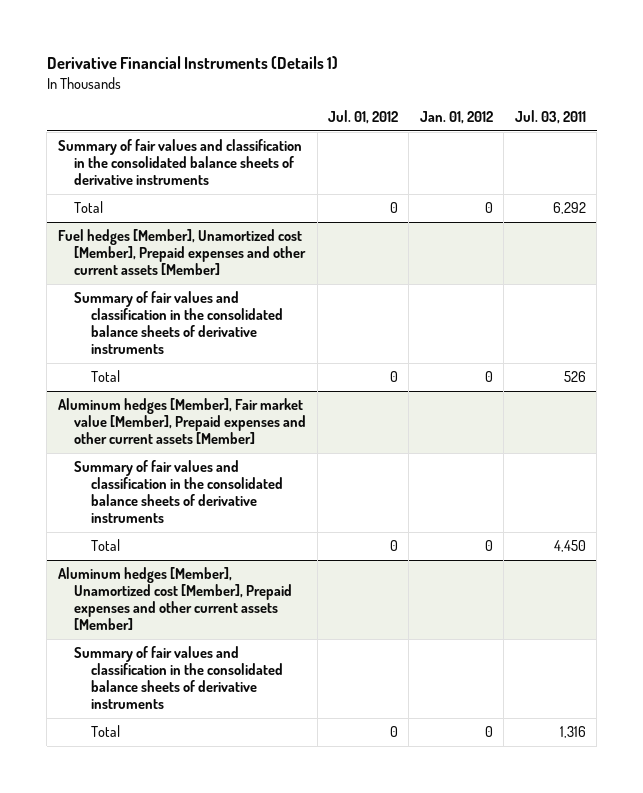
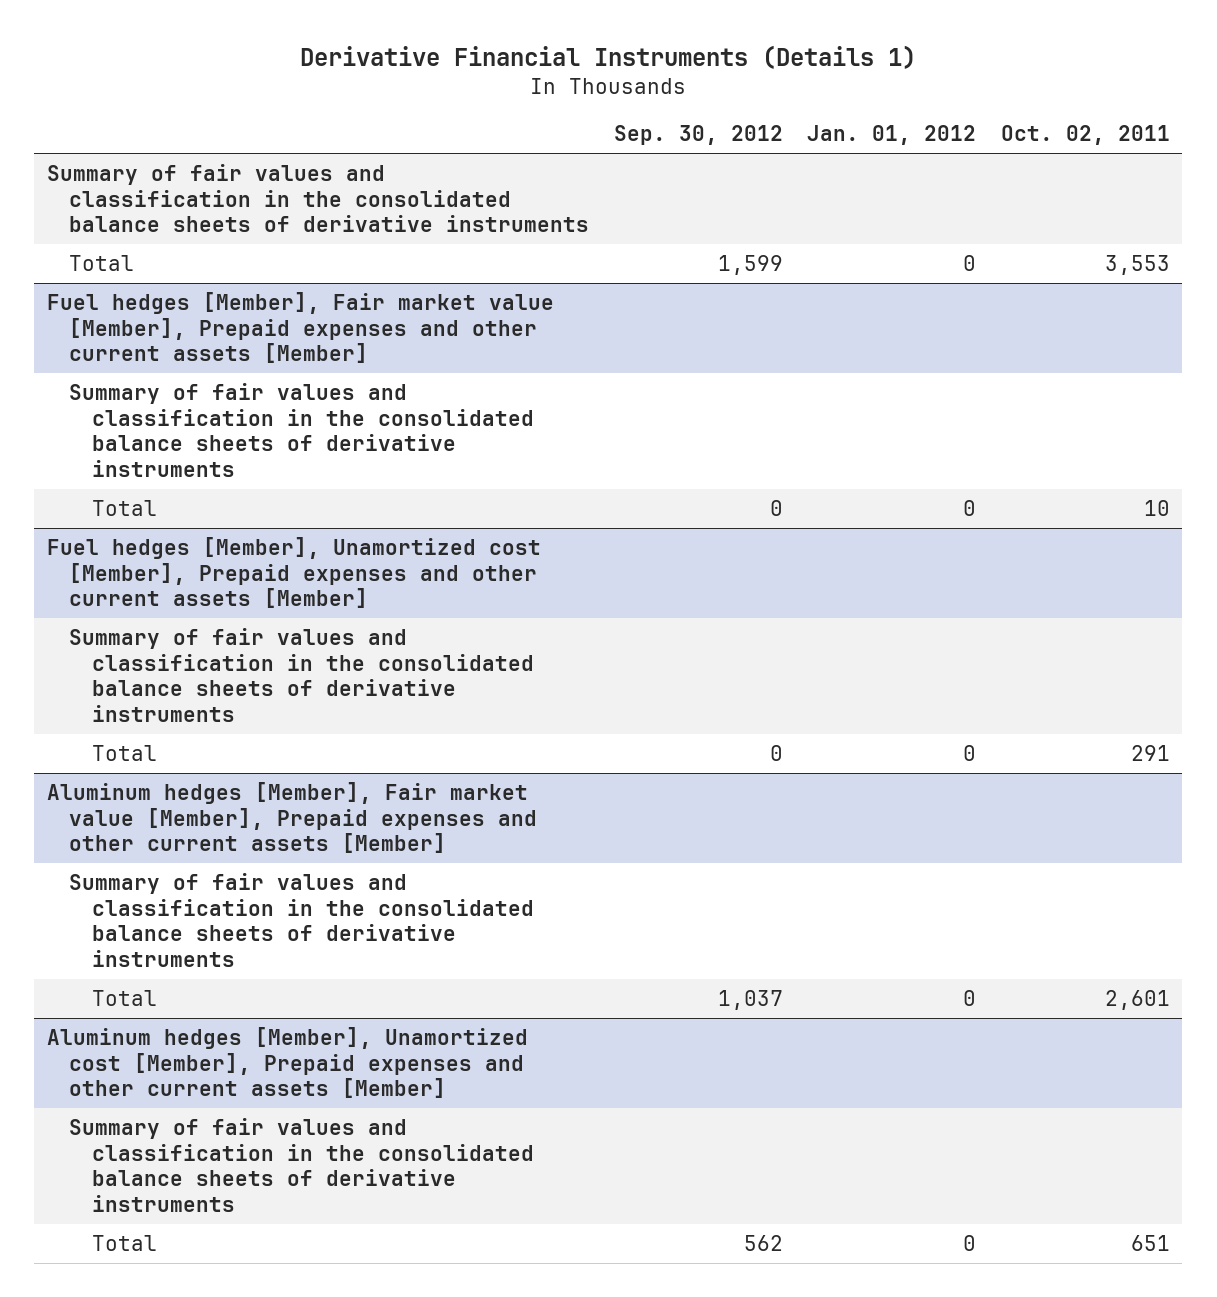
[328,110,399,125] Jul. 01, 2012 -> none
[514,110,586,125] Jul. 03, 2011 -> none
none -> [613,125,783,146] Sep. 30, 2012
none -> [1000,125,1170,146] Oct. 02, 2011
none -> [46,291,554,364] Fuel hedges [Member], Fair market value [Member], Prepaid expenses and other current assets [Member]
none -> [69,382,535,477] Summary of fair values and classification in the consolidated balance sheets of derivative instruments
none -> [92,499,158,516] Total

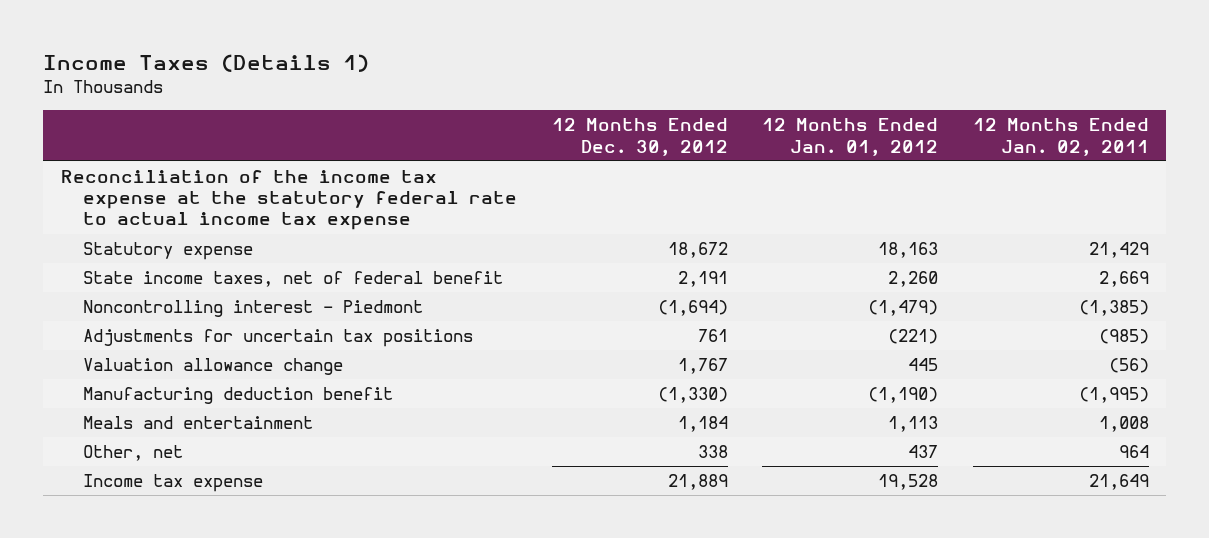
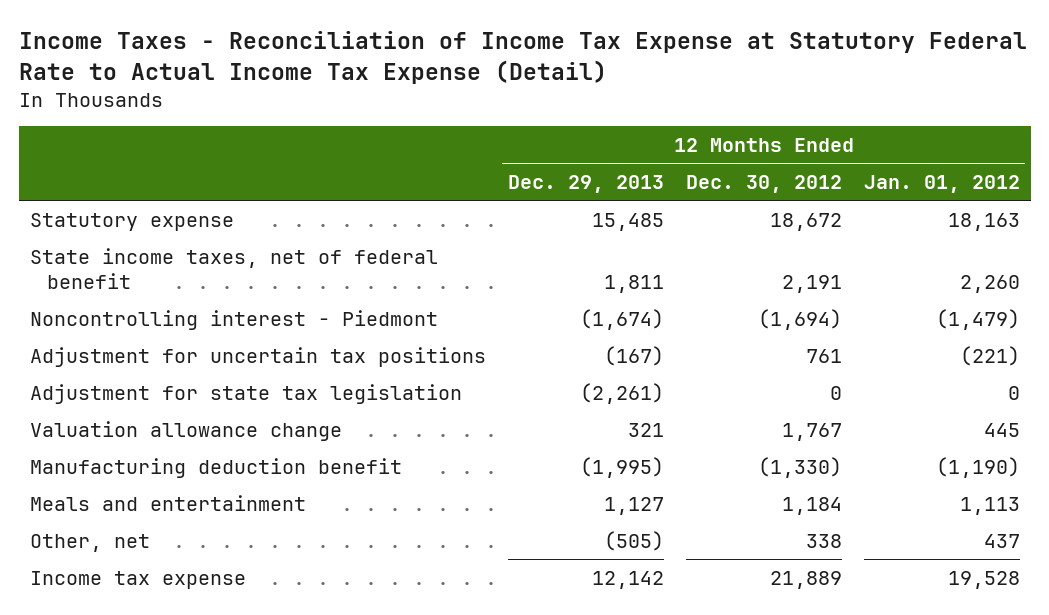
[43,53,370,72] Income Taxes (Details 1) -> [18,31,1027,84] Income Taxes - Reconciliation of Income Tax Expense at Statutory Federal Rate to Actual Income Tax Expense (Detail)
[972,118,1149,156] 12 Months Ended Jan. 02, 2011 -> none
none -> [507,174,664,193] Dec. 29, 2013
[60,170,518,231] Reconciliation of the income tax expense at the statutory federal rate to actual income tax expense -> none
[83,329,474,348] Adjustments for uncertain tax positions -> [29,346,486,367] Adjustment for uncertain tax positions
none -> [29,383,462,404] Adjustment for state tax legislation

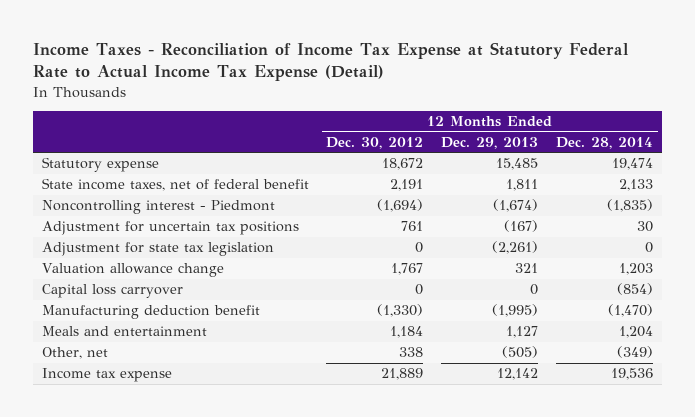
[863,174,1020,193] Jan. 01, 2012 -> none
none -> [556,136,654,149] Dec. 28, 2014
none -> [41,284,183,299] Capital loss carryover

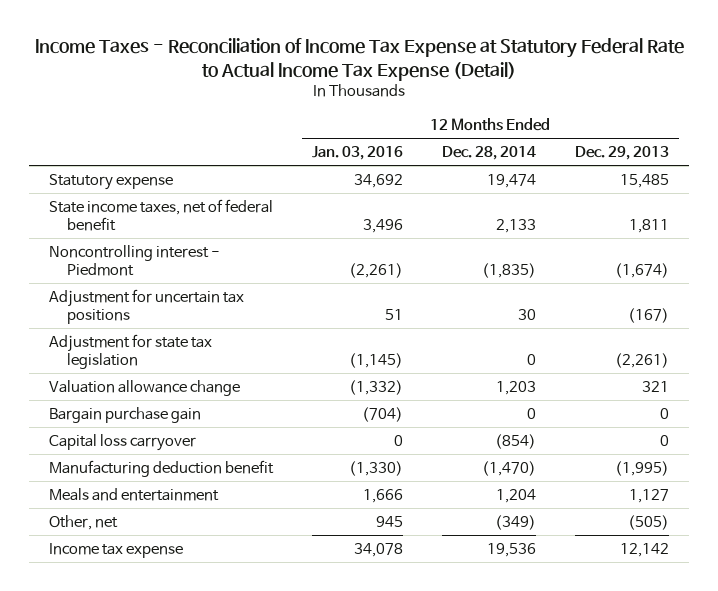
[326,136,424,149] Dec. 30, 2012 -> none
none -> [311,146,403,161] Jan. 03, 2016
none -> [48,406,201,423] Bargain purchase gain

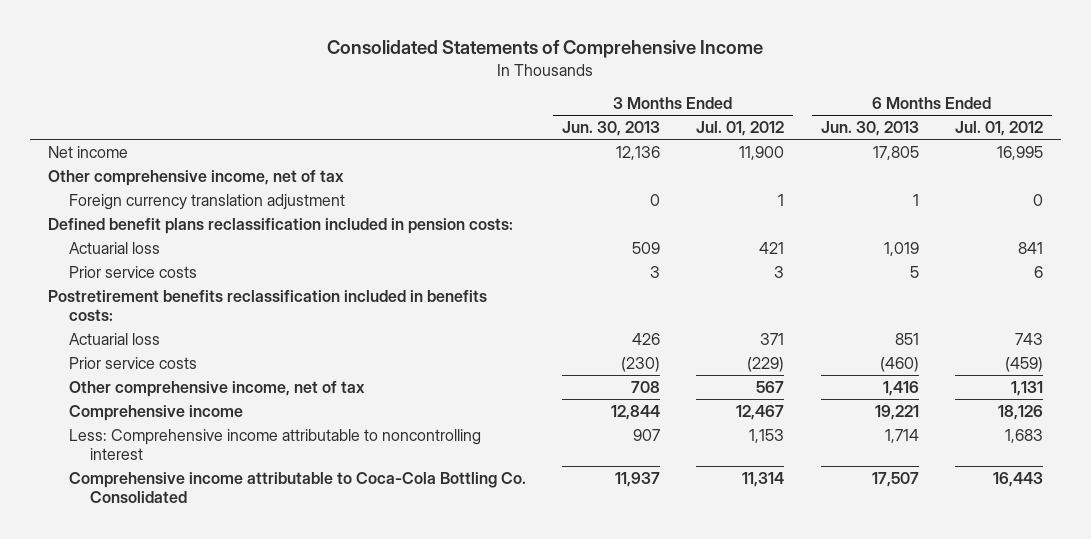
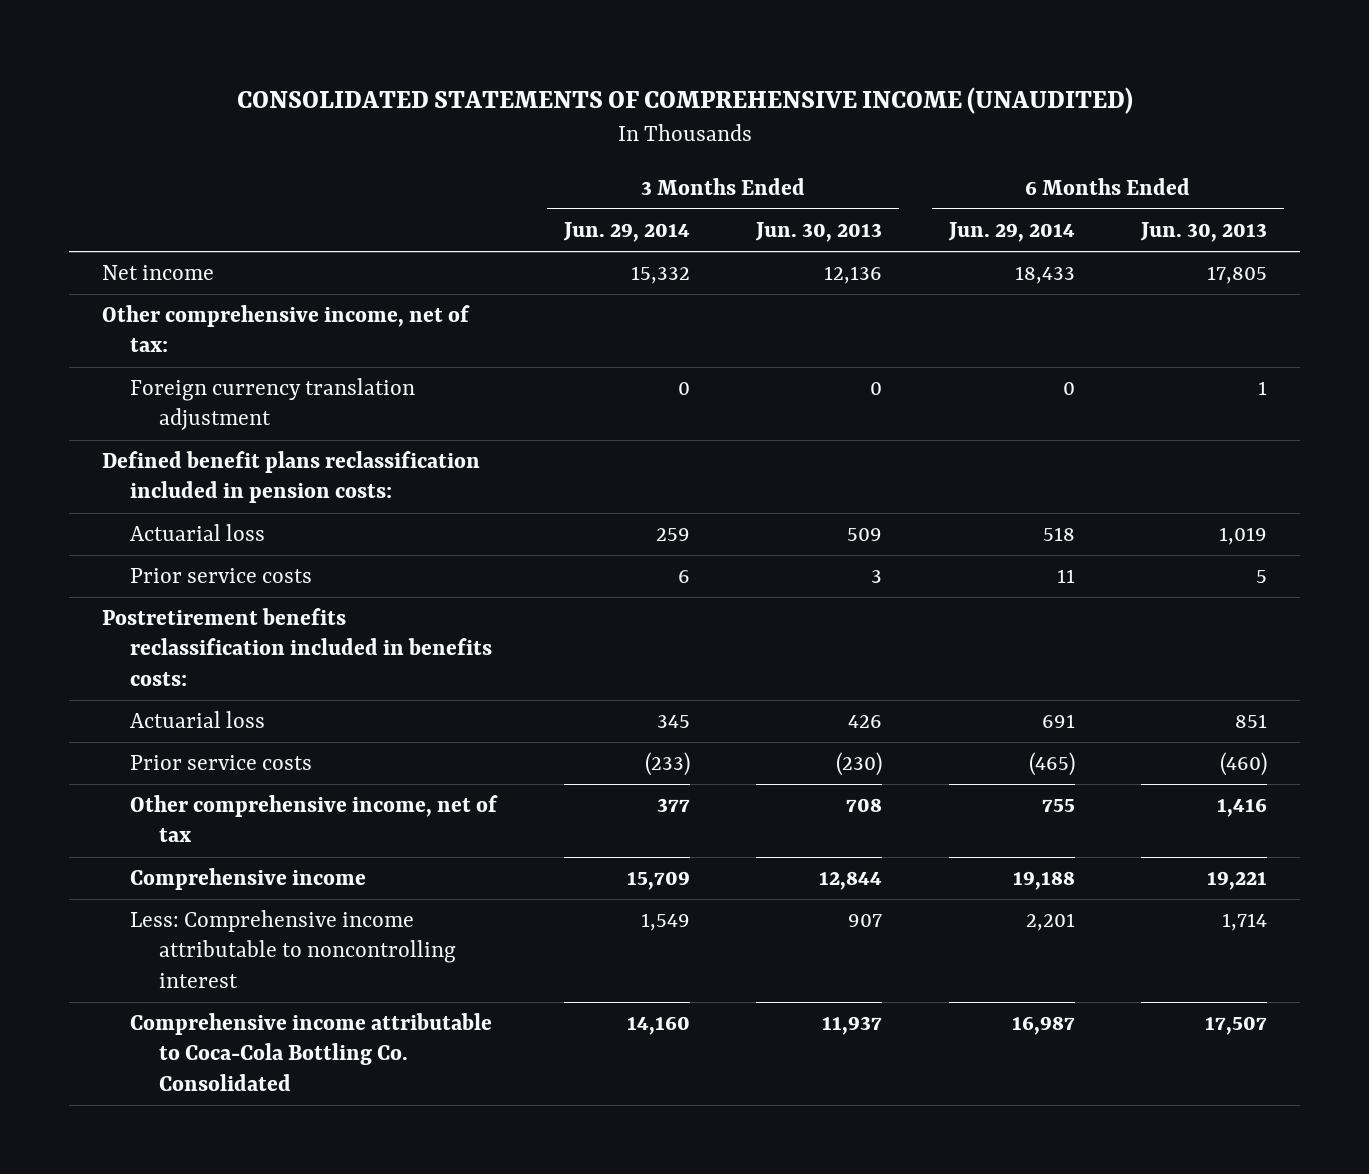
[327,40,764,59] Consolidated Statements of Comprehensive Income -> [236,86,1133,114] CONSOLIDATED STATEMENTS OF COMPREHENSIVE INCOME (UNAUDITED)
[696,121,785,137] Jul. 01, 2012 -> none
[955,121,1044,137] Jul. 01, 2012 -> none
none -> [562,222,690,243] Jun. 29, 2014
none -> [947,222,1075,243] Jun. 29, 2014
[47,169,344,186] Other comprehensive income, net of tax -> [101,305,470,353] Other comprehensive income, net of tax:

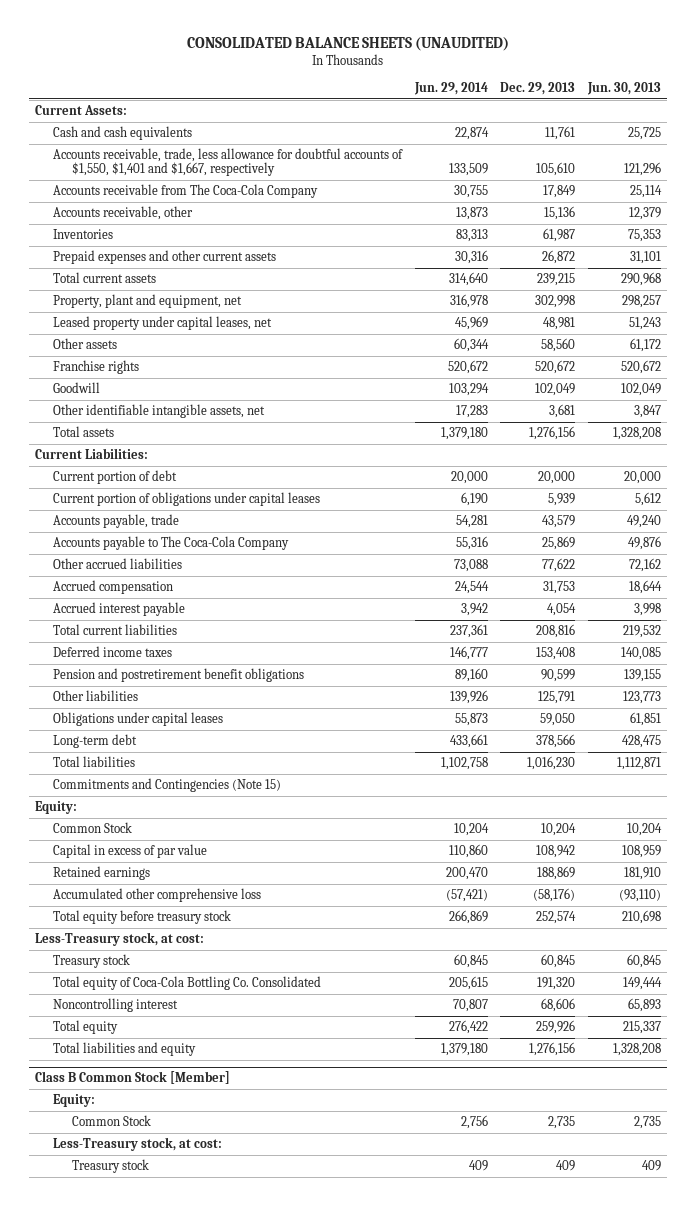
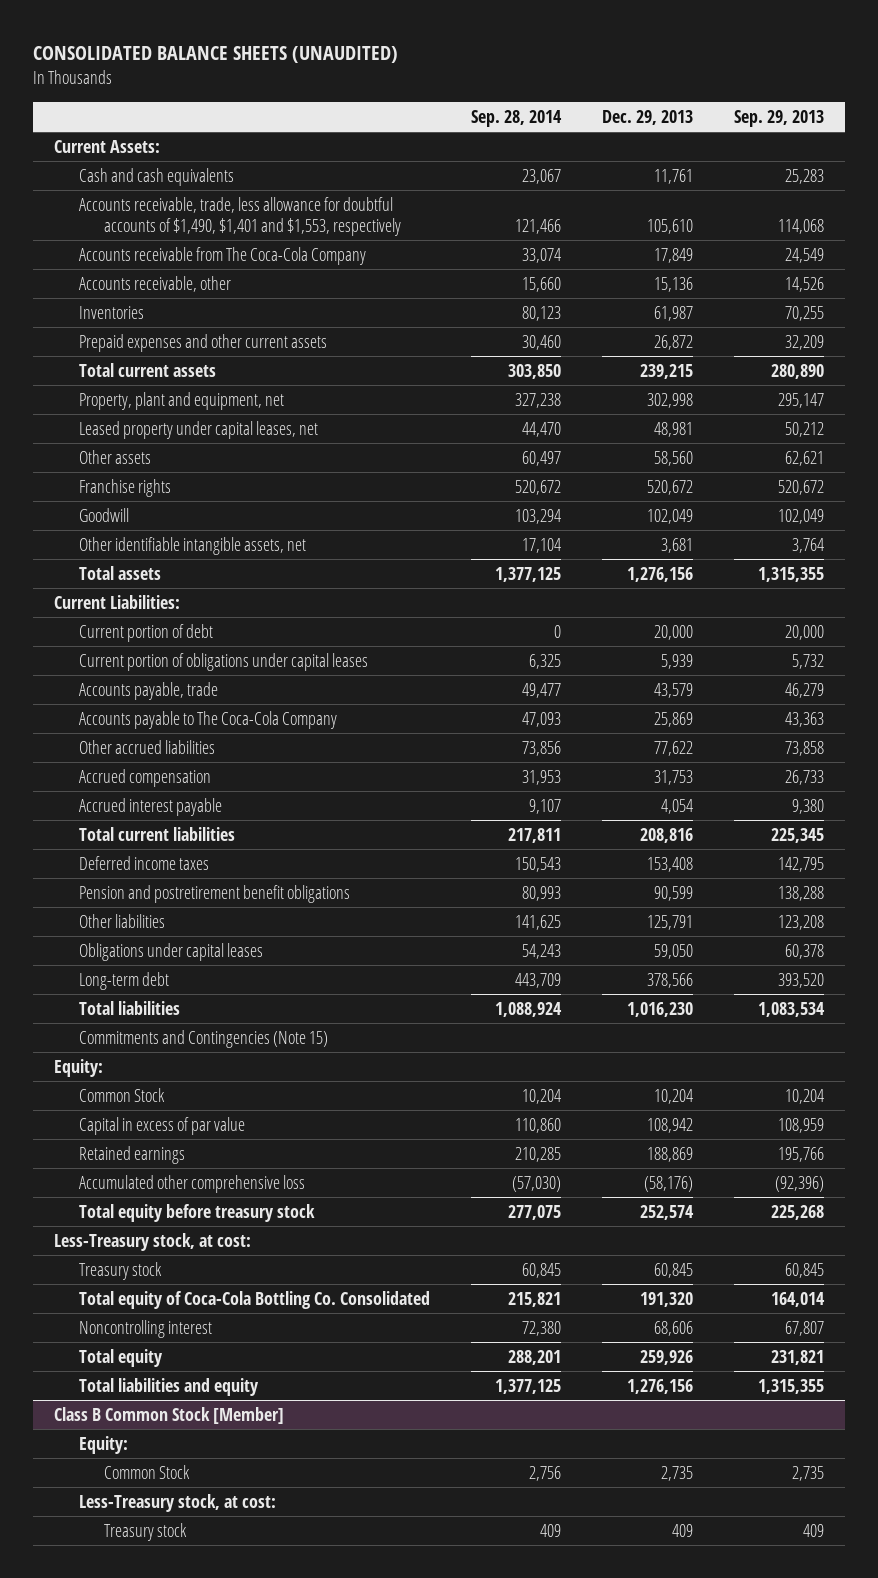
[413,82,488,96] Jun. 29, 2014 -> none
[586,82,661,96] Jun. 30, 2013 -> none
none -> [470,109,562,127] Sep. 28, 2014
none -> [734,109,825,127] Sep. 29, 2013
[53,147,404,177] Accounts receivable, trade, less allowance for doubtful accounts of $1,550, $1,401 and $1,667, respectively -> [78,196,401,236] Accounts receivable, trade, less allowance for doubtful accounts of $1,490, $1,401 and $1,553, respectively

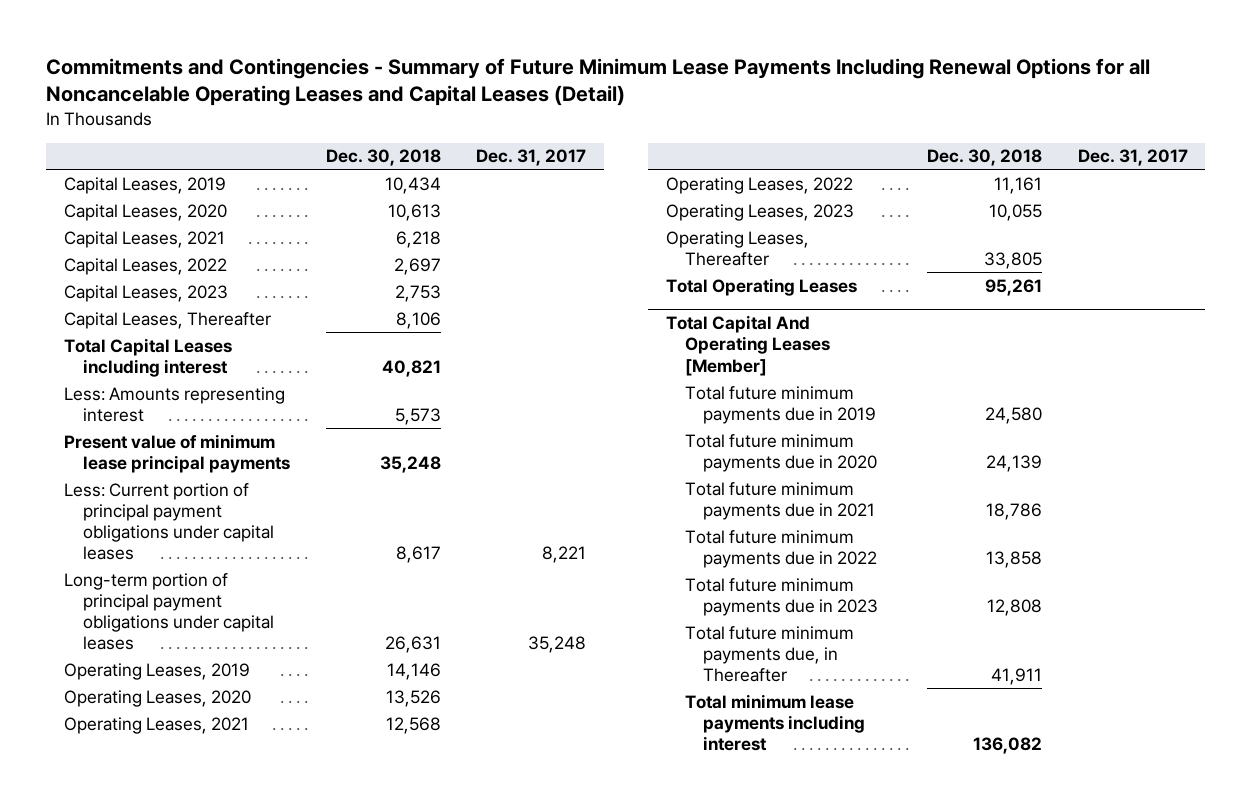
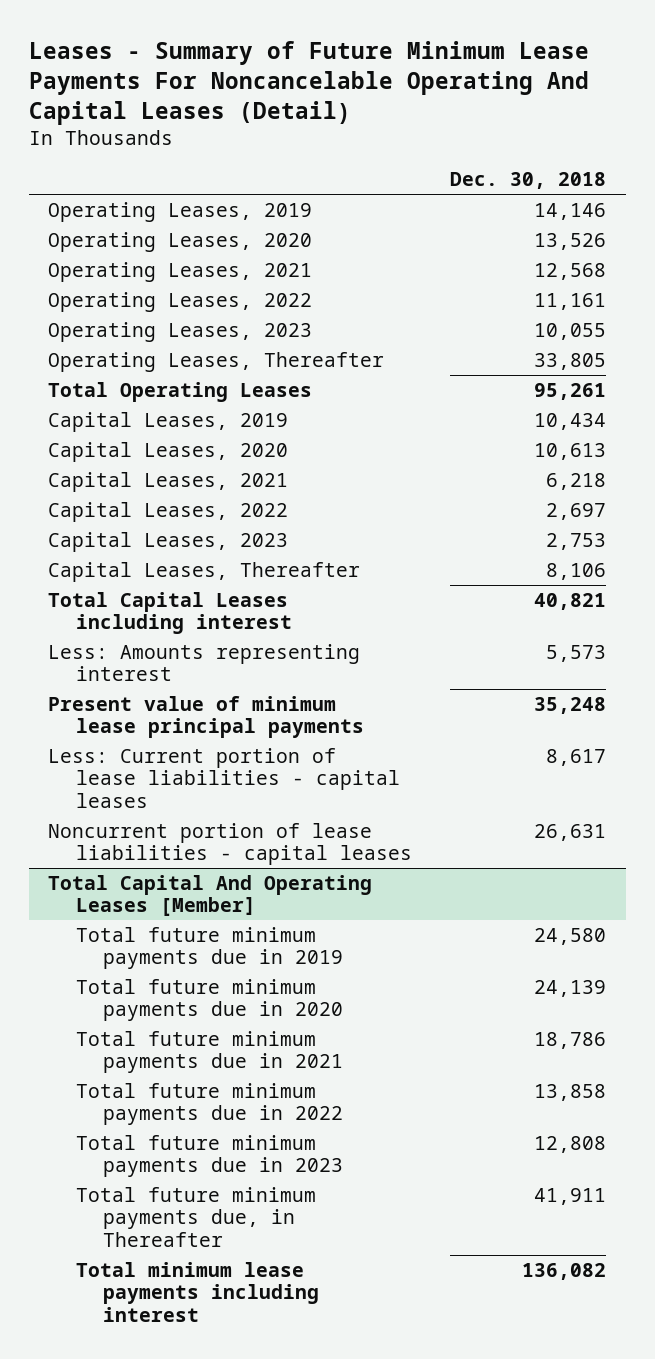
[46,57,1151,107] Commitments and Contingencies - Summary of Future Minimum Lease Payments Including Renewal Options for all Noncancelable Operating Leases and Capital Leases (Detail) -> [29,41,590,126] Leases - Summary of Future Minimum Lease Payments For Noncancelable Operating And Capital Leases (Detail)
[476,149,587,167] Dec. 31, 2017 -> none
[64,662,251,680] Operating Leases, 2019 -> [48,201,313,222] Operating Leases, 2019
[64,689,252,707] Operating Leases, 2020 -> [48,231,313,252] Operating Leases, 2020
[64,716,250,734] Operating Leases, 2021 -> [48,261,313,282] Operating Leases, 2021
[665,176,853,194] Operating Leases, 2022 -> [48,291,313,312] Operating Leases, 2022
[665,203,854,221] Operating Leases, 2023 -> [48,321,313,342] Operating Leases, 2023
[665,230,809,266] Operating Leases, Thereafter -> [48,351,385,372] Operating Leases, Thereafter
[665,277,857,296] Total Operating Leases -> [48,381,313,402] Total Operating Leases
[64,482,274,561] Less: Current portion of principal payment obligations under capital leases -> [48,747,400,809] Less: Current portion of lease liabilities - capital leases
[64,572,274,651] Long-term portion of principal payment obligations under capital leases -> [48,822,412,866] Noncurrent portion of lease liabilities - capital leases

